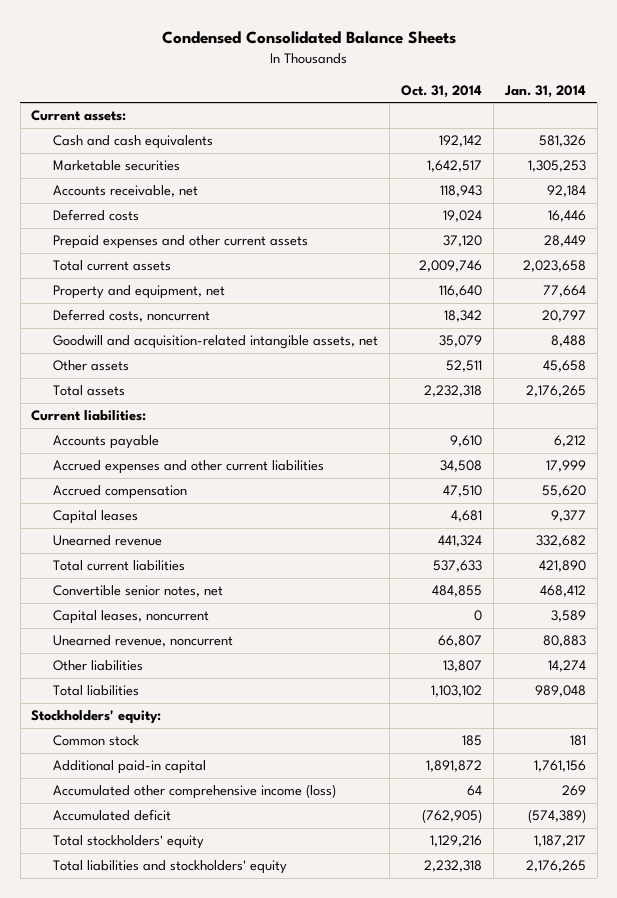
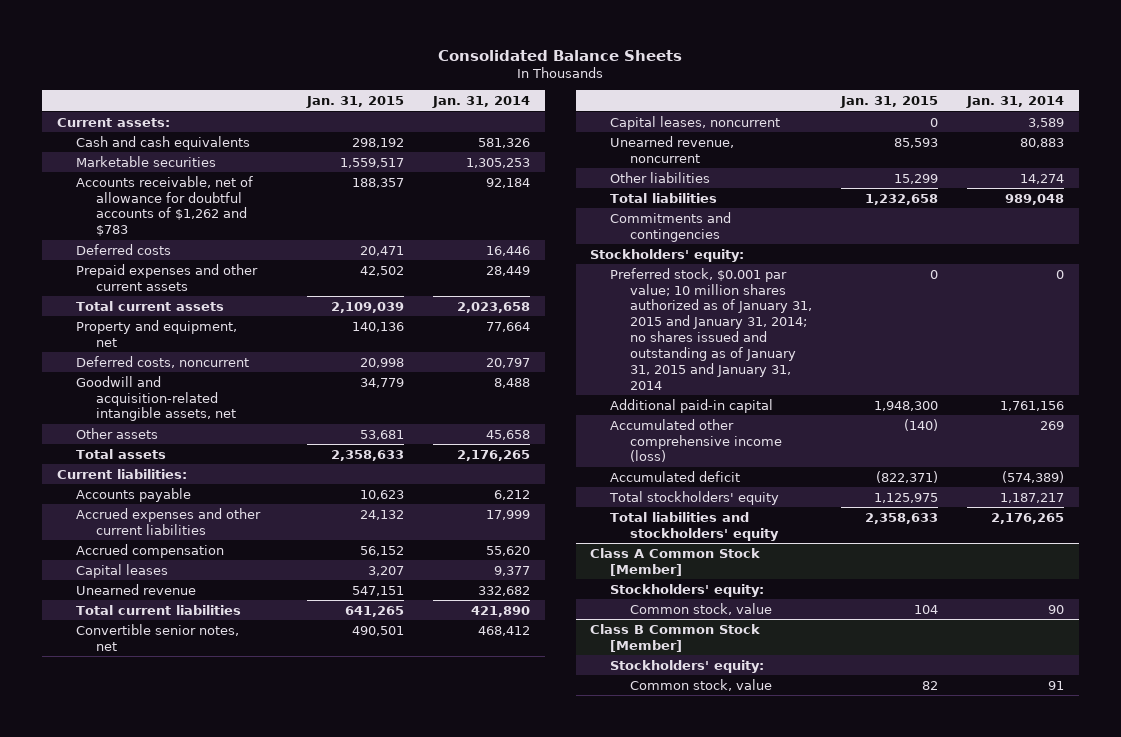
[161,30,456,44] Condensed Consolidated Balance Sheets -> [438,50,683,62] Consolidated Balance Sheets
[401,84,483,98] Oct. 31, 2014 -> none
none -> [305,96,404,109] Jan. 31, 2015
[53,185,199,198] Accounts receivable, net -> [76,175,254,237] Accounts receivable, net of allowance for doubtful accounts of $1,262 and $783
none -> [610,211,732,242] Commitments and contingencies
[53,735,140,747] Common stock -> none
none -> [610,267,812,390] Preferred stock, $0.001 par value; 10 million shares authorized as of January 31, 2015 and January 31, 2014; no shares issued and outstanding as of January 31, 2015 and January 31, 2014
none -> [590,547,761,576] Class A Common Stock [Member]
none -> [610,583,765,597] Stockholders' equity:
none -> [629,602,772,615] Common stock, value
none -> [590,623,761,652] Class B Common Stock [Member]
none -> [610,659,765,673] Stockholders' equity:
none -> [629,678,772,691] Common stock, value

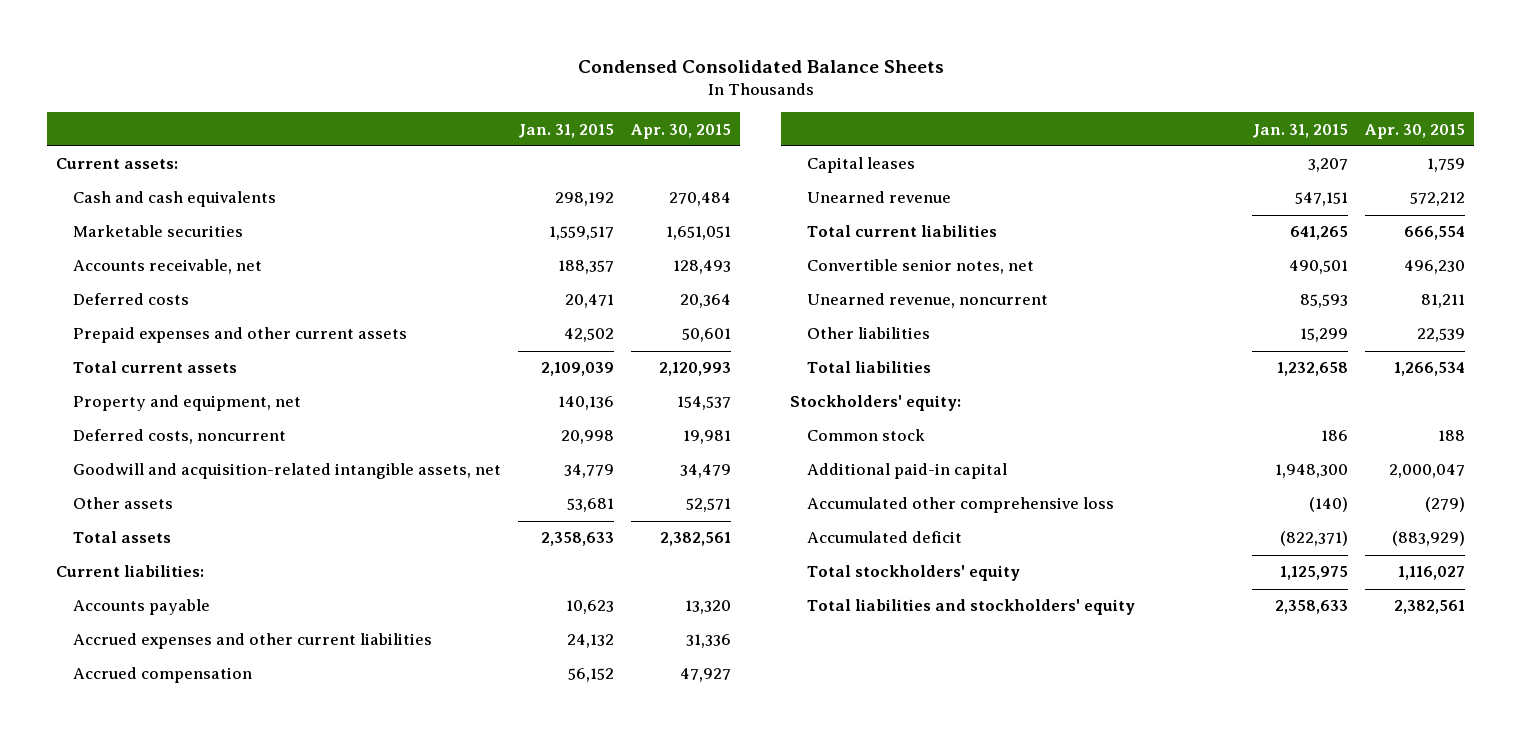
[438,50,683,62] Consolidated Balance Sheets -> [577,59,944,73] Condensed Consolidated Balance Sheets
[432,96,531,109] Jan. 31, 2014 -> none
none -> [631,123,732,139] Apr. 30, 2015
[76,175,254,237] Accounts receivable, net of allowance for doubtful accounts of $1,262 and $783 -> [73,259,263,275] Accounts receivable, net
[610,115,781,130] Capital leases, noncurrent -> none
[610,211,732,242] Commitments and contingencies -> none
[610,267,812,390] Preferred stock, $0.001 par value; 10 million shares authorized as of January 31, 2015 and January 31, 2014; no shares issued and outstanding as of January 31, 2015 and January 31, 2014 -> none
none -> [807,429,926,442] Common stock
[610,418,782,463] Accumulated other comprehensive income (loss) -> [807,497,1115,514] Accumulated other comprehensive loss
[590,547,761,576] Class A Common Stock [Member] -> none
[610,583,765,597] Stockholders' equity: -> none
[629,602,772,615] Common stock, value -> none
[590,623,761,652] Class B Common Stock [Member] -> none
[610,659,765,673] Stockholders' equity: -> none
[629,678,772,691] Common stock, value -> none

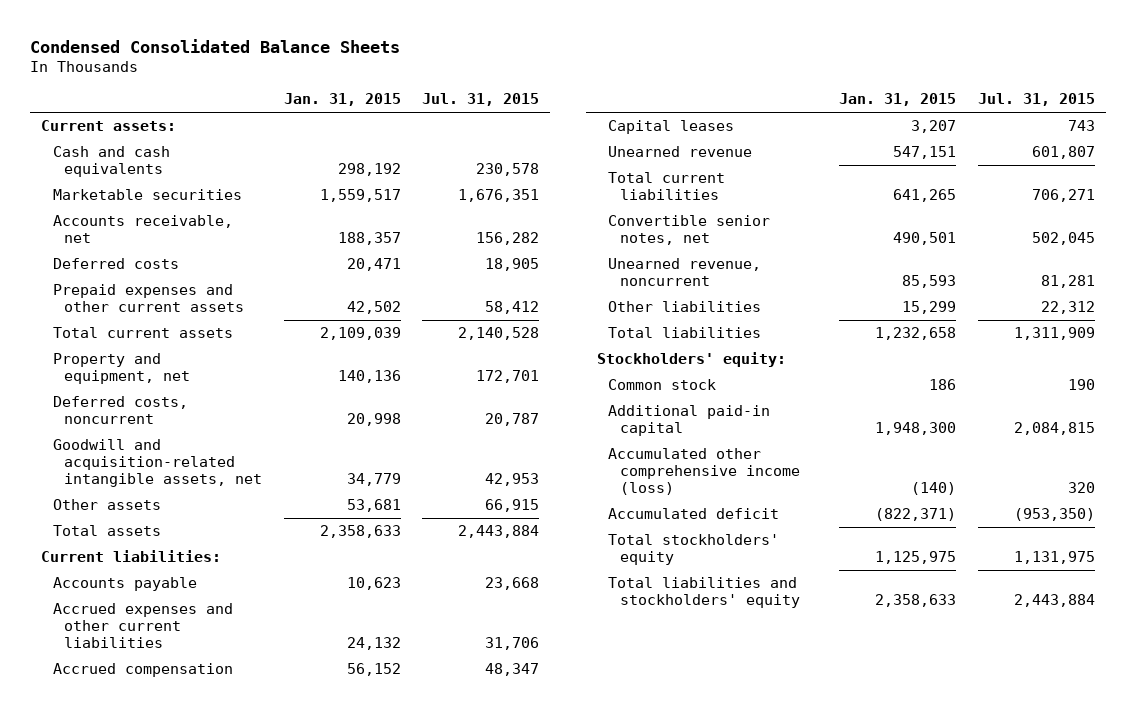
[631,123,732,139] Apr. 30, 2015 -> none
none -> [422,93,540,107] Jul. 31, 2015
[807,497,1115,514] Accumulated other comprehensive loss -> [608,448,800,496] Accumulated other comprehensive income (loss)

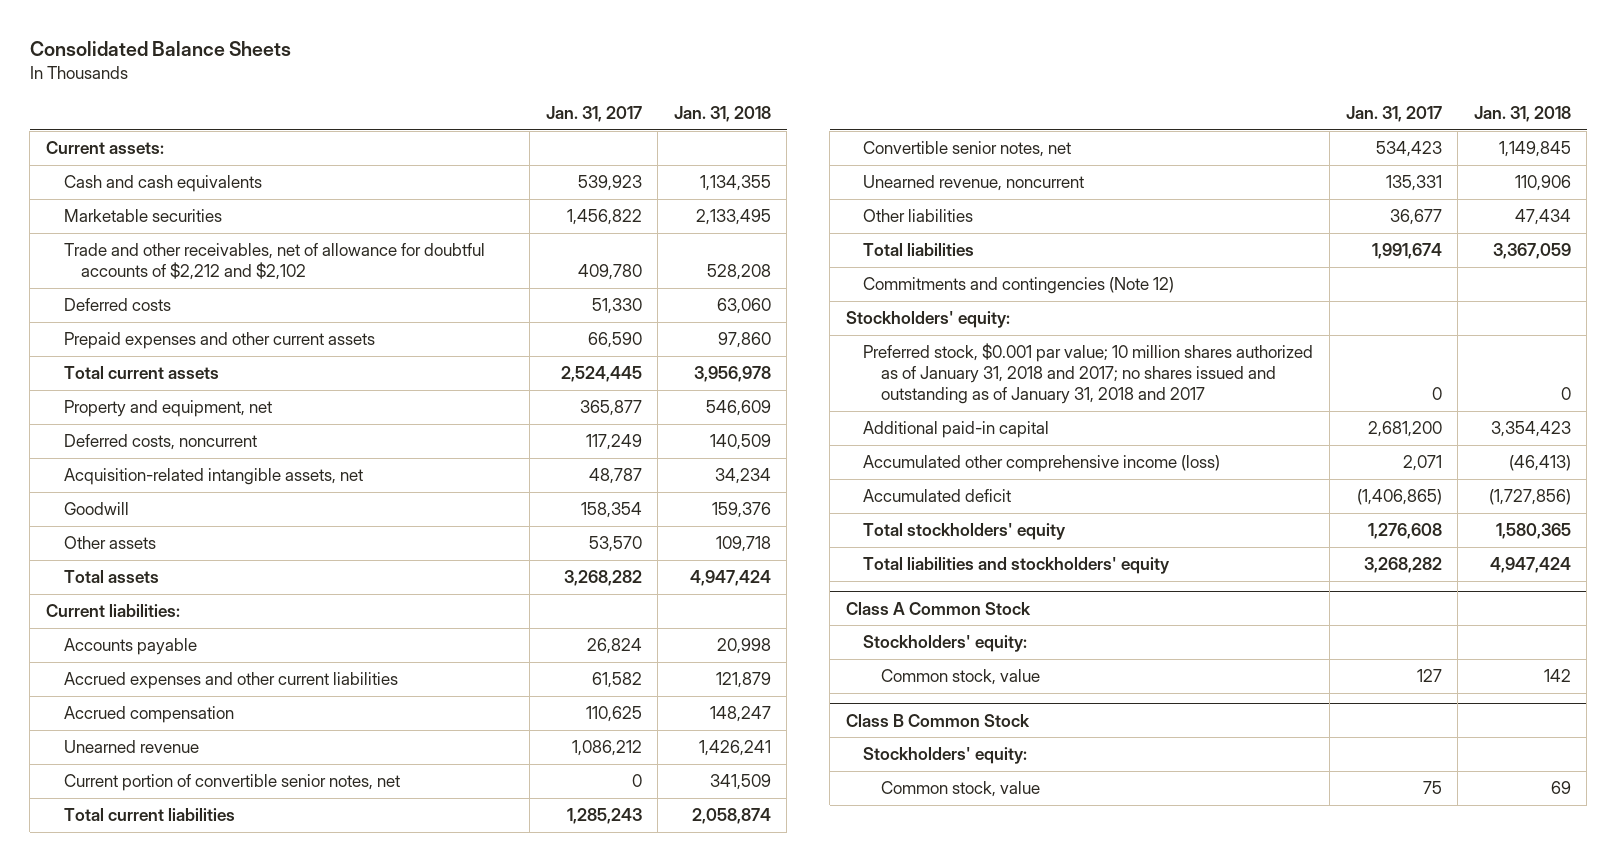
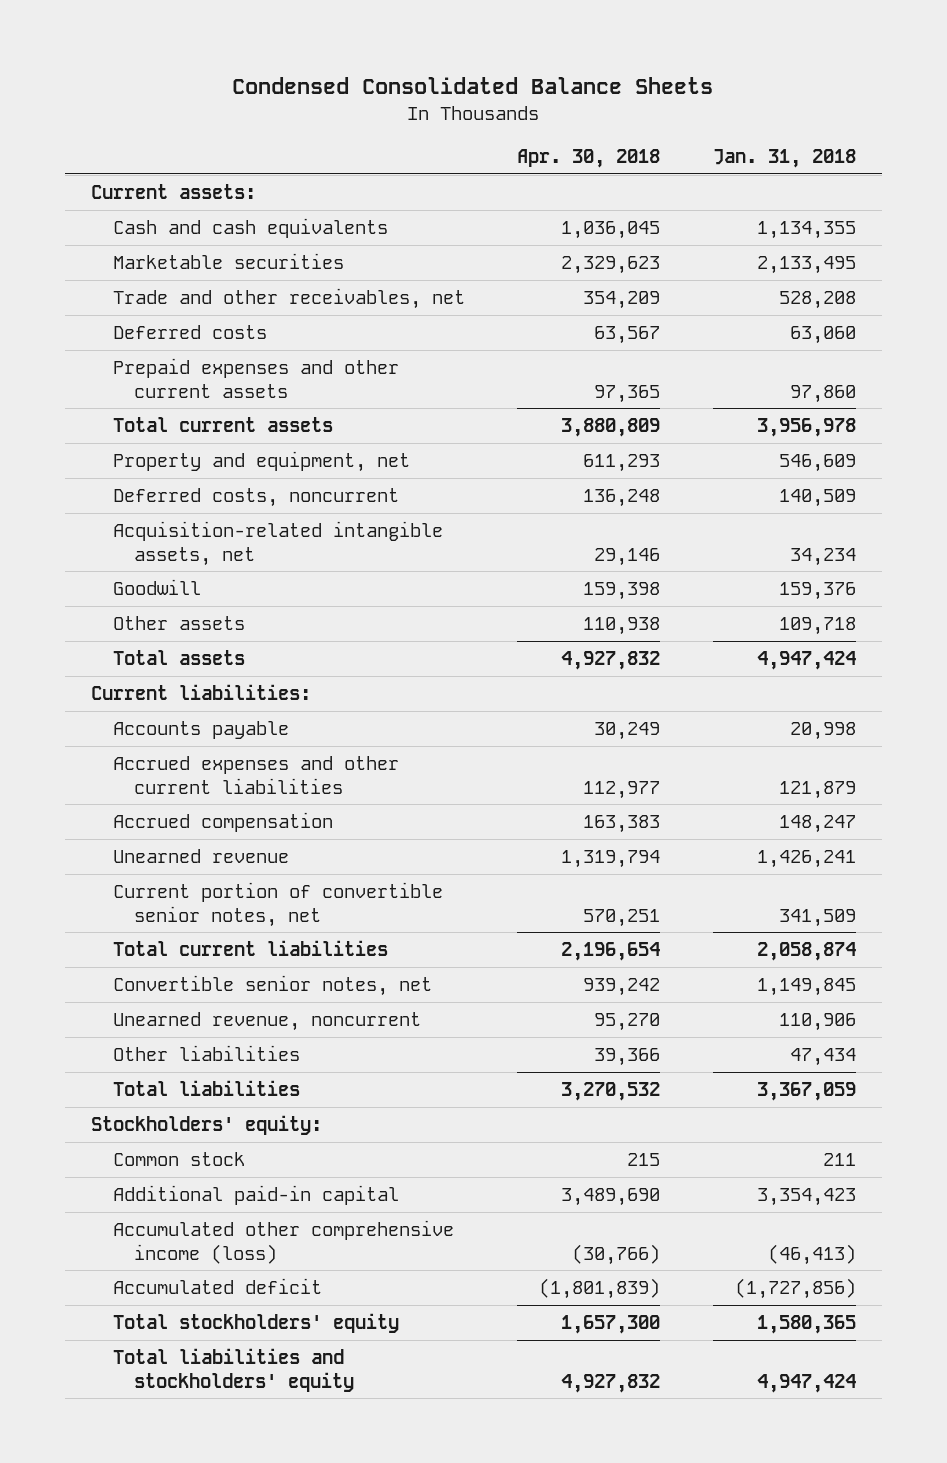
[29,41,291,57] Consolidated Balance Sheets -> [232,77,714,95] Condensed Consolidated Balance Sheets
[545,106,642,123] Jan. 31, 2017 -> none
none -> [517,148,661,168] Apr. 30, 2018
[63,242,485,281] Trade and other receivables, net of allowance for doubtful accounts of $2,212 and $2,102 -> [112,288,465,310] Trade and other receivables, net
[863,276,1175,294] Commitments and contingencies (Note 12) -> none
[863,342,1314,405] Preferred stock, $0.001 par value; 10 million shares authorized as of January 31, 2018 and 2017; no shares issued and outstanding as of January 31, 2018 and 2017 -> none
none -> [112,1152,245,1167] Common stock
[845,601,1031,615] Class A Common Stock -> none
[863,634,1028,652] Stockholders' equity: -> none
[881,668,1041,685] Common stock, value -> none
[845,713,1030,727] Class B Common Stock -> none
[863,746,1028,764] Stockholders' equity: -> none
[881,780,1041,797] Common stock, value -> none

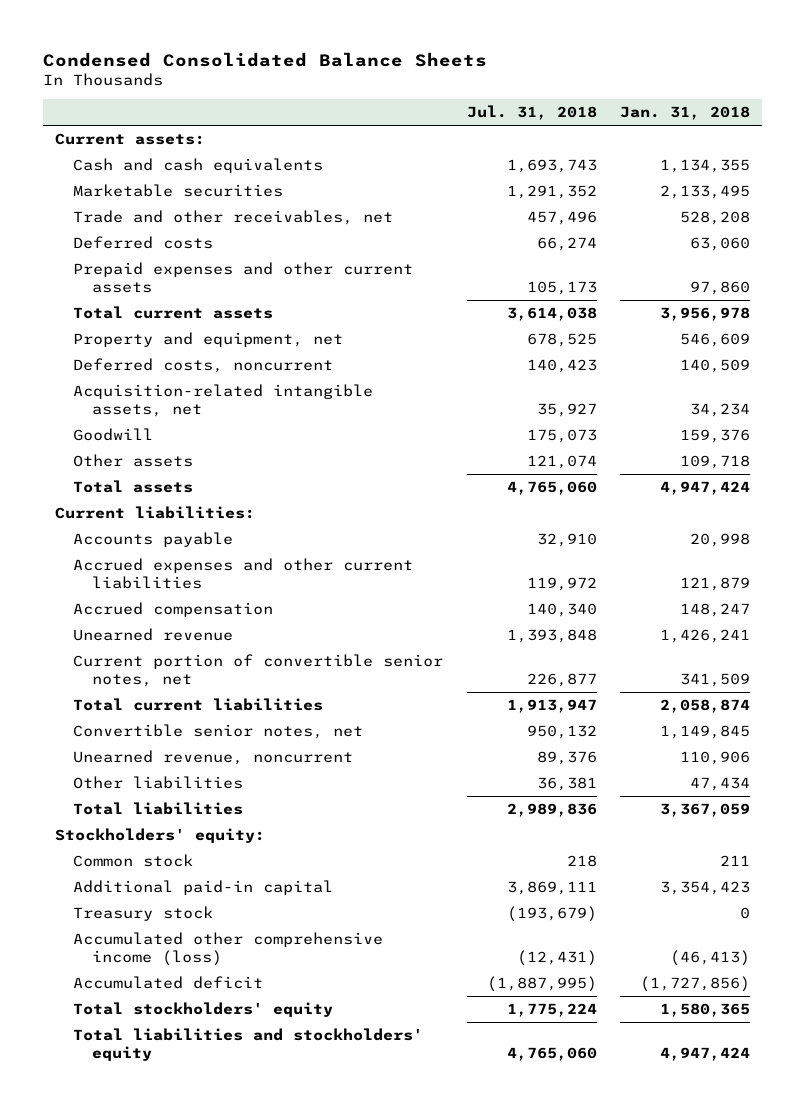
[517,148,661,168] Apr. 30, 2018 -> none
none -> [466,105,597,121] Jul. 31, 2018
none -> [73,905,214,921] Treasury stock

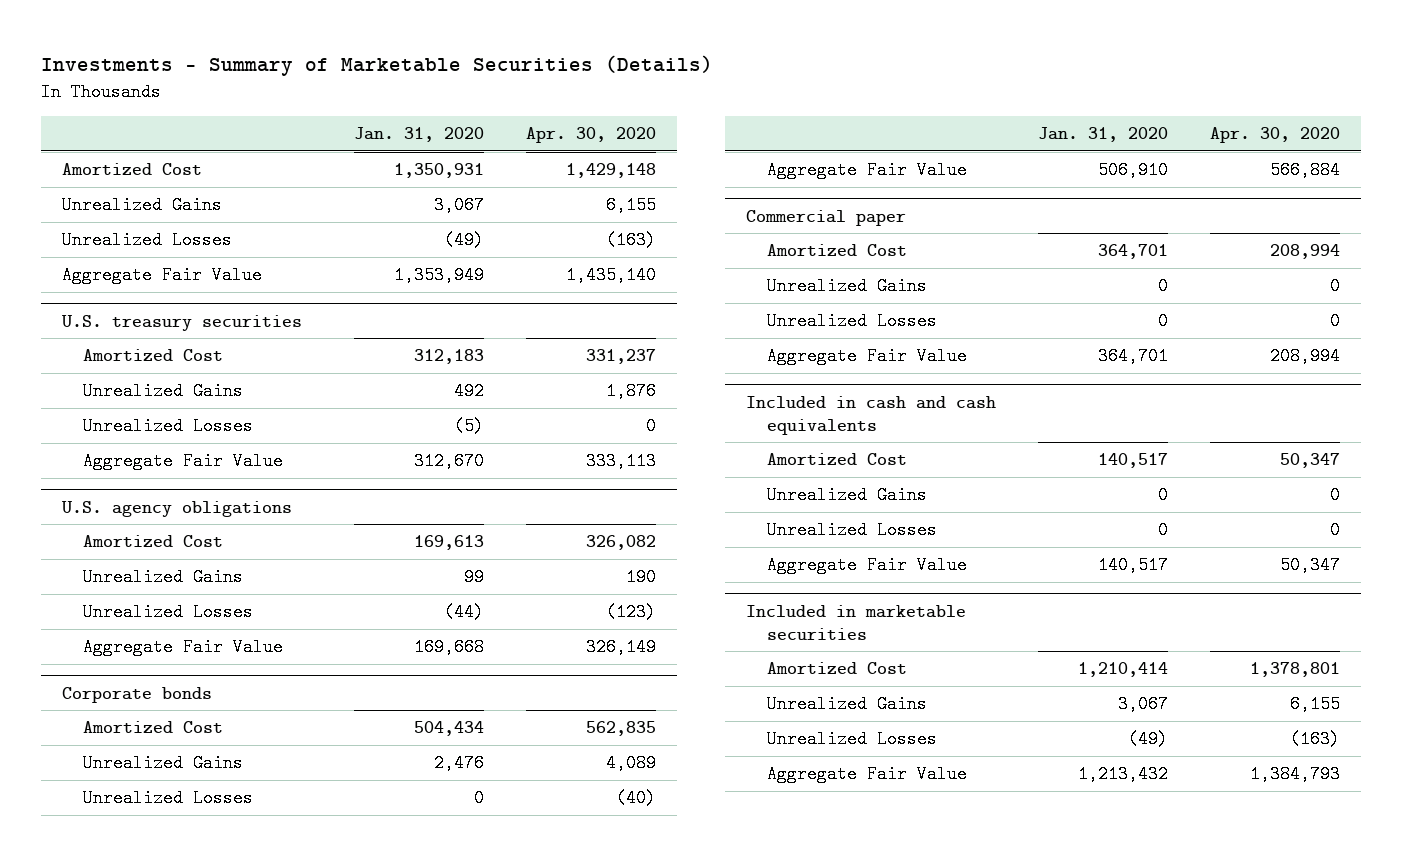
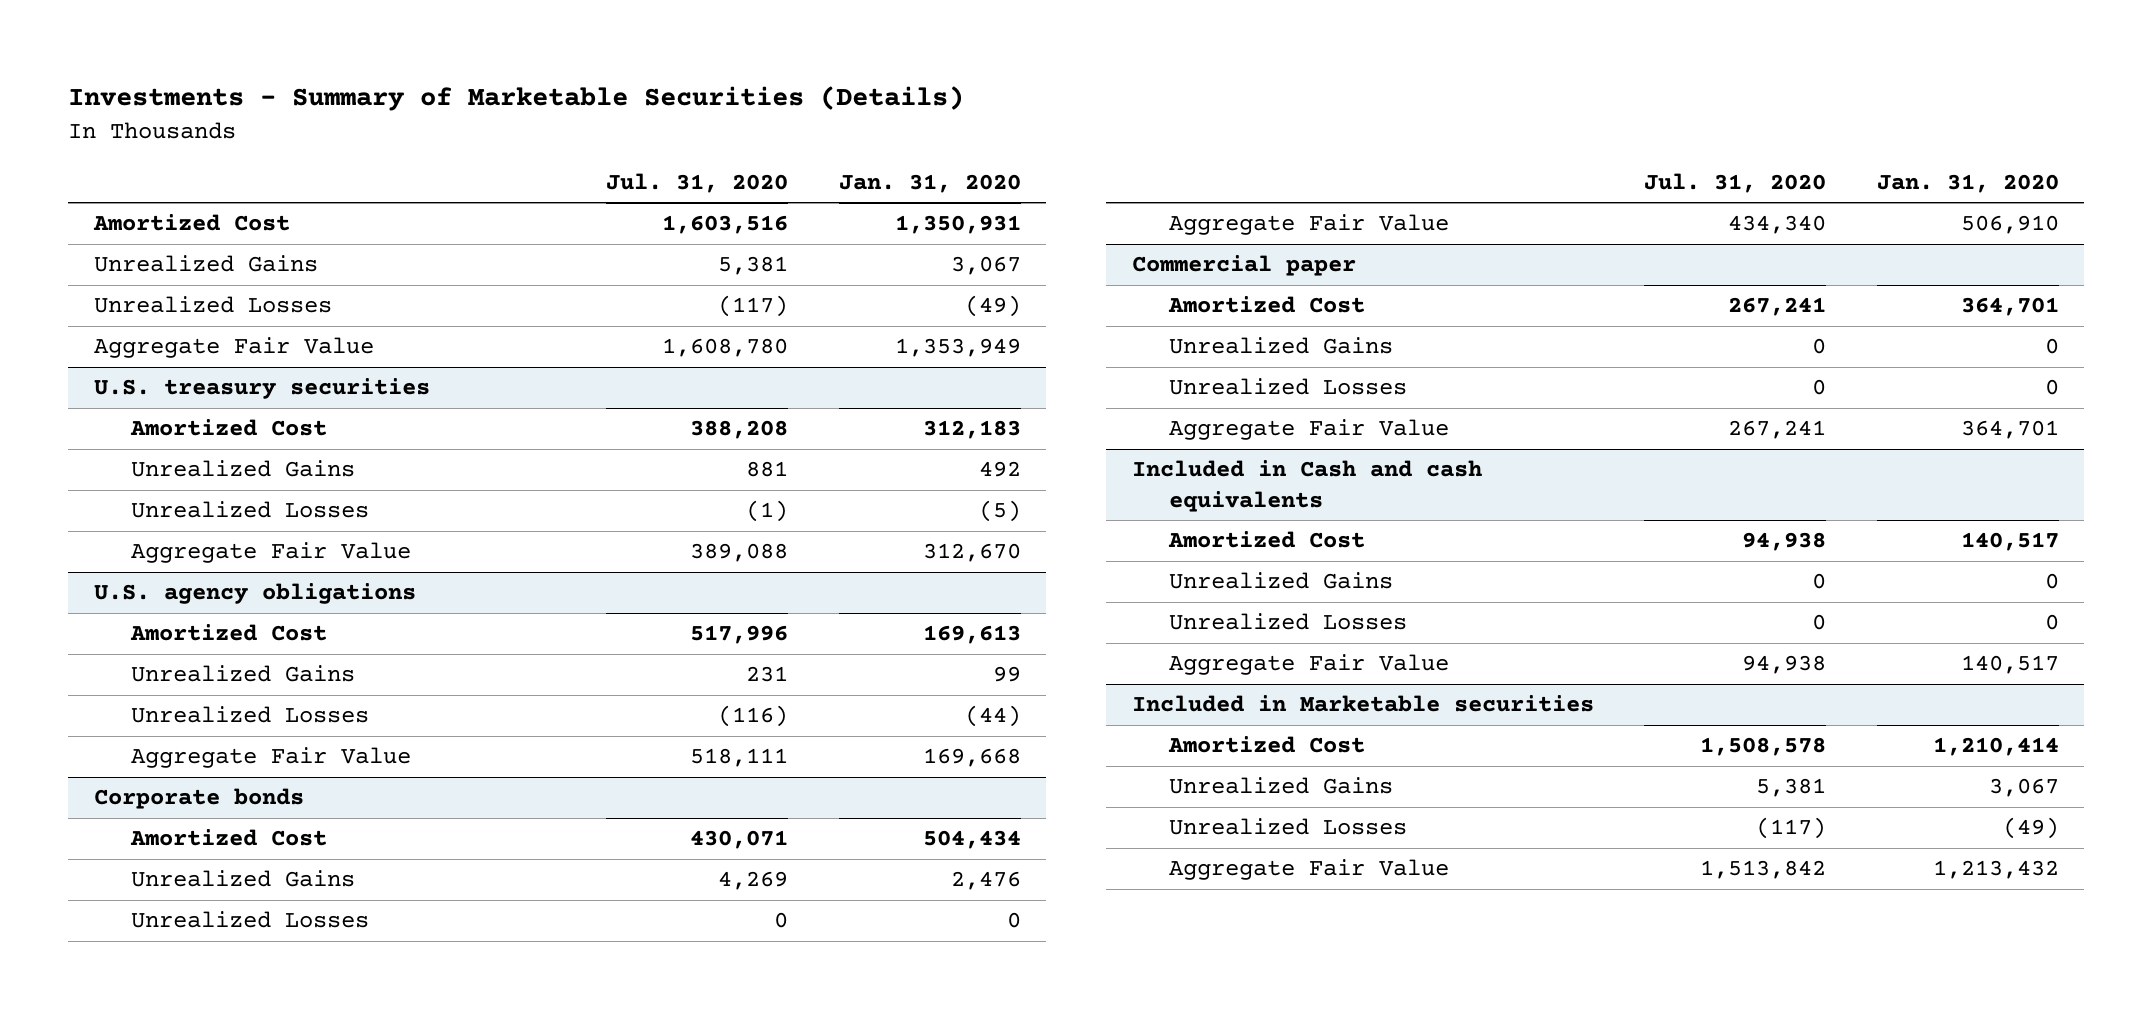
[525,127,656,144] Apr. 30, 2020 -> none
none -> [606,172,789,193] Jul. 31, 2020
[745,395,996,435] Included in cash and cash equivalents -> [1131,460,1482,512] Included in Cash and cash equivalents
[745,604,966,640] Included in marketable securities -> [1131,695,1594,713] Included in Marketable securities

